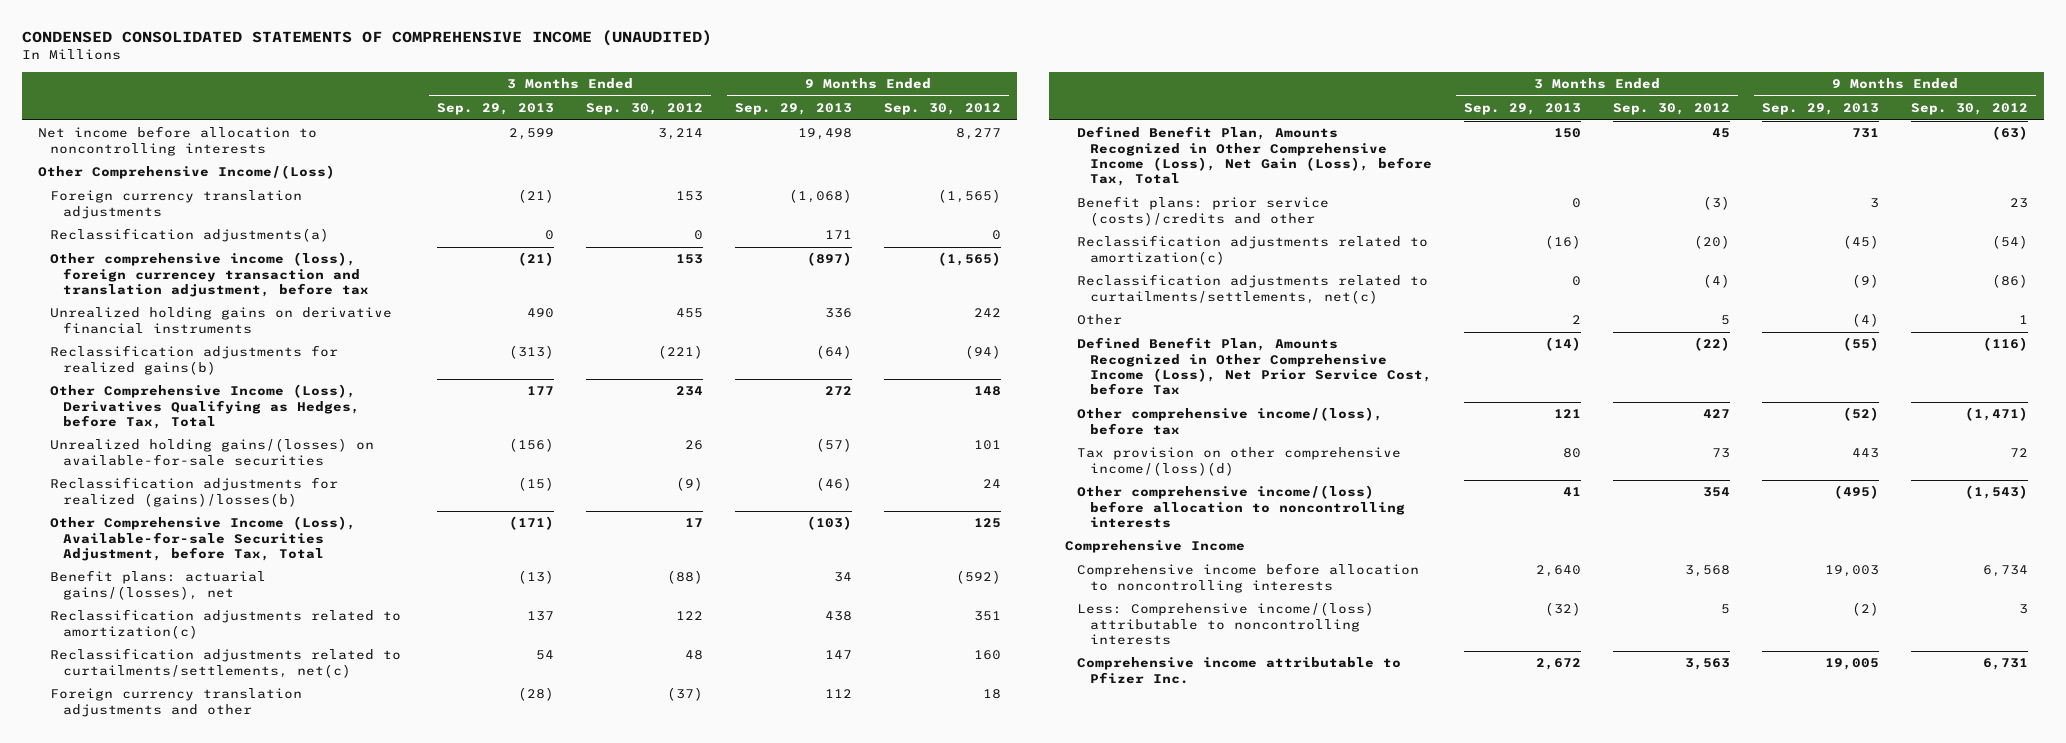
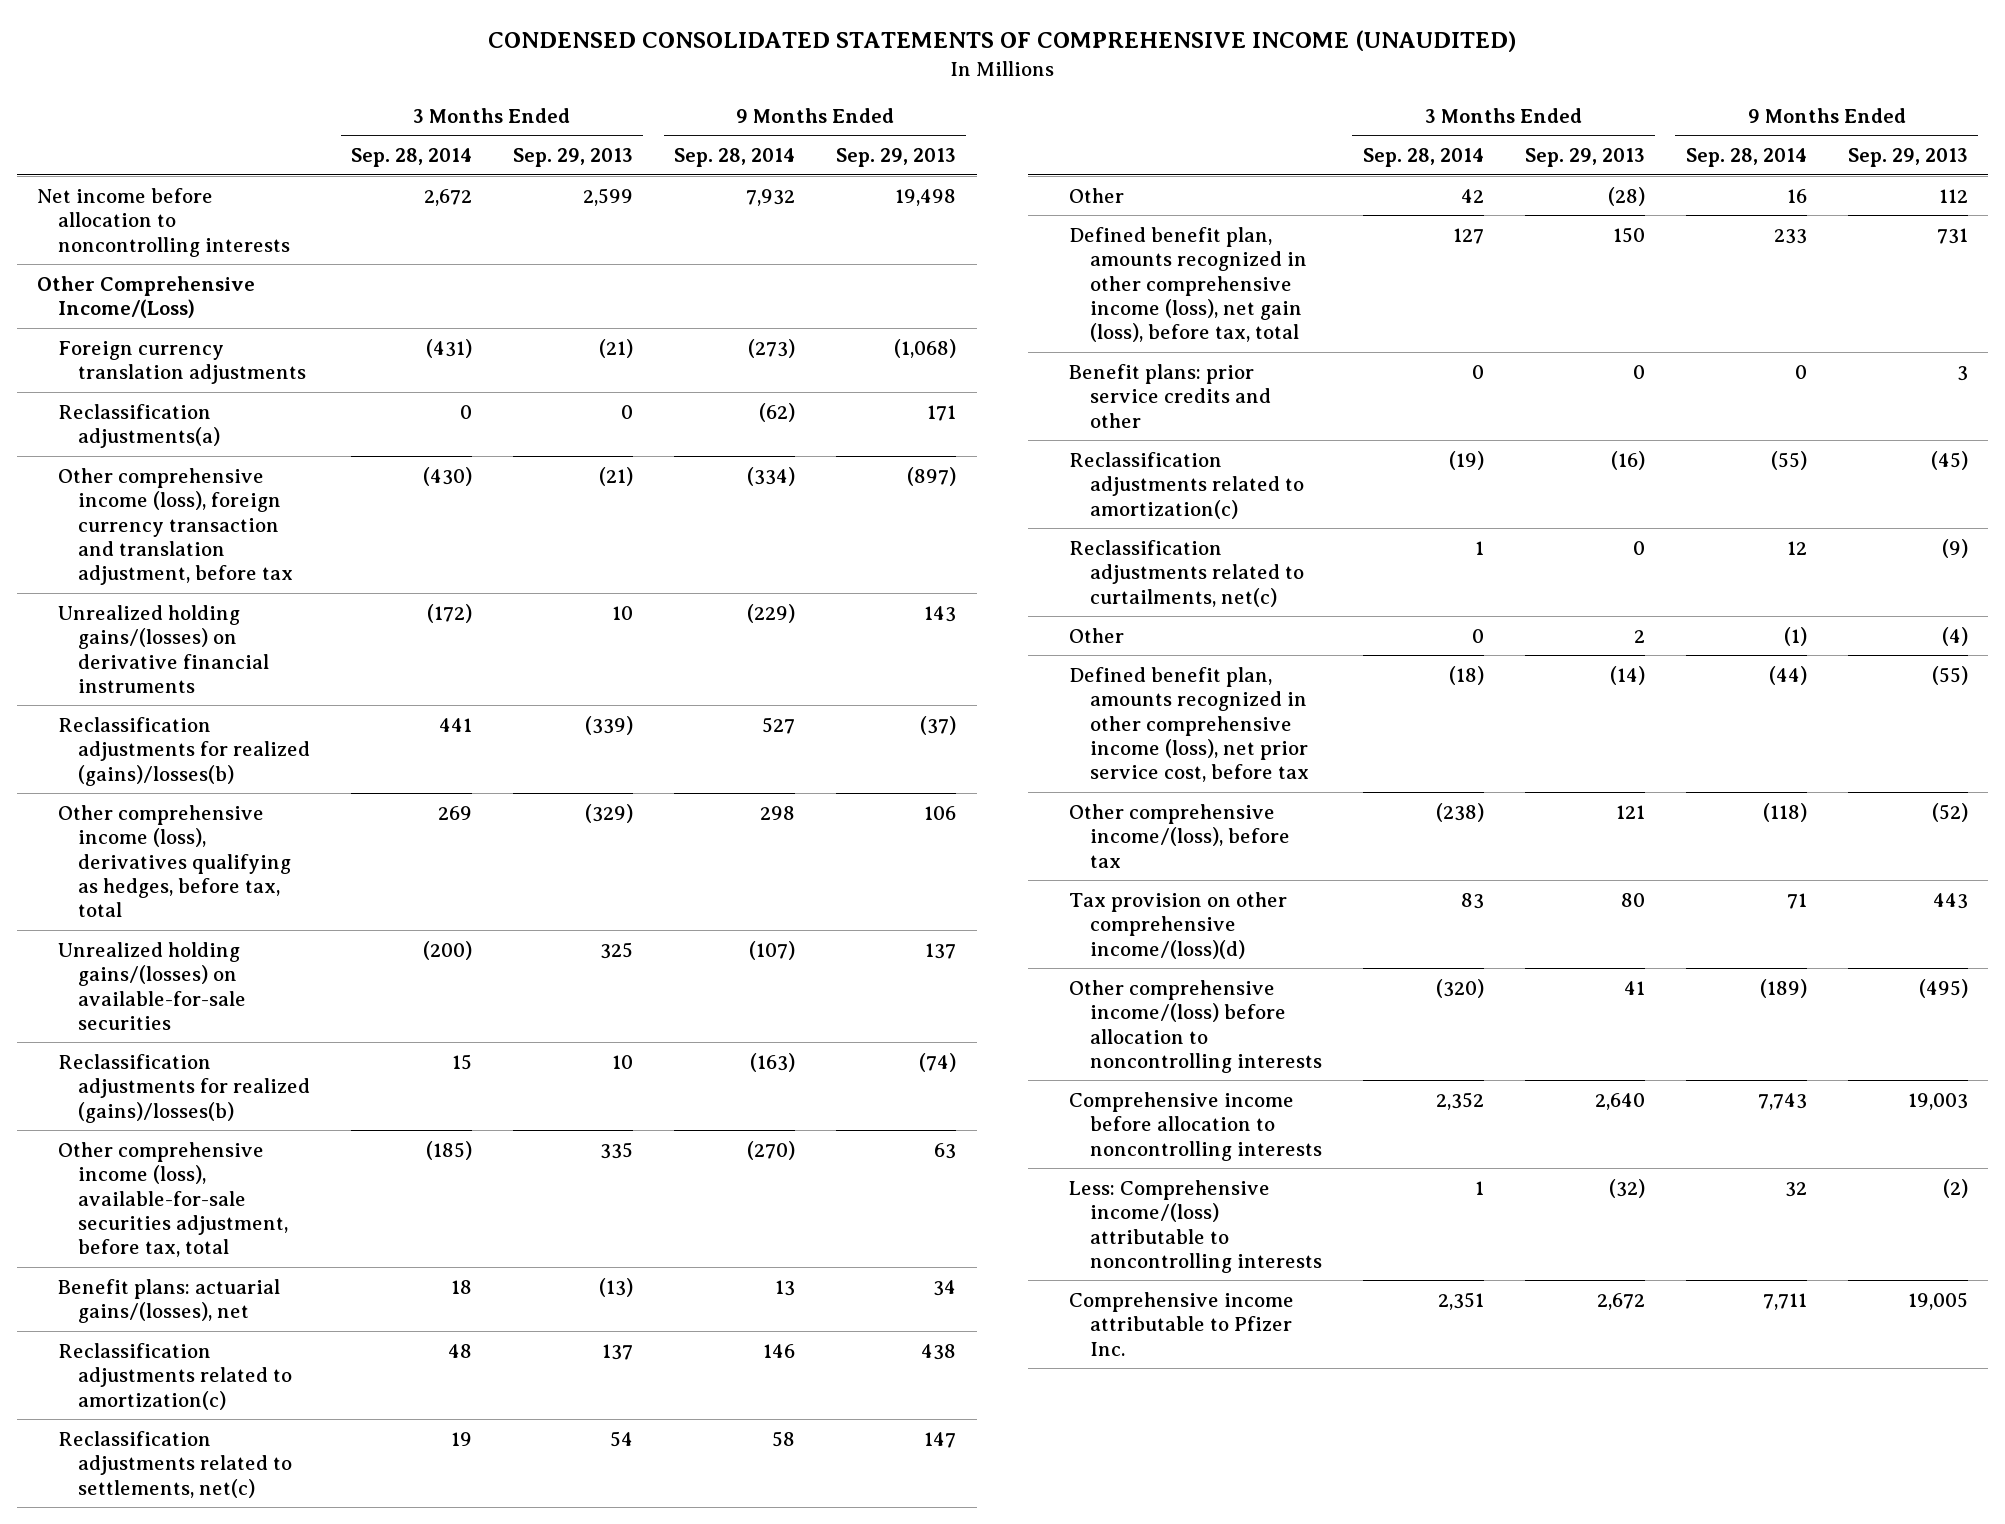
[585,103,703,116] Sep. 30, 2012 -> none
[884,103,1002,116] Sep. 30, 2012 -> none
none -> [351,148,473,168] Sep. 28, 2014
none -> [674,148,796,168] Sep. 28, 2014
[50,252,369,297] Other comprehensive income (loss), foreign currencey transaction and translation adjustment, before tax -> [57,467,294,586] Other comprehensive income (loss), foreign currency transaction and translation adjustment, before tax
[50,307,393,334] Unrealized holding gains on derivative financial instruments -> [57,604,270,693] Unrealized holding gains/(losses) on derivative financial instruments
[526,308,554,319] 490 -> [612,605,634,620] 10
[824,308,852,319] 336 -> [924,605,957,622] 143
[50,345,339,375] Reclassification adjustments for realized gains(b) -> [57,716,311,786] Reclassification adjustments for realized (gains)/losses(b)
[508,345,554,360] (313) -> [585,715,634,735] (339)
[815,345,852,360] (64) -> [920,715,957,735] (37)
[50,384,360,429] Other Comprehensive Income (Loss), Derivatives Qualifying as Hedges, before Tax, Total -> [57,804,292,918] Other comprehensive income (loss), derivatives qualifying as hedges, before tax, total
[526,386,554,396] 177 -> [585,803,634,823] (329)
[824,386,852,396] 272 -> [924,805,957,820] 106
[508,438,554,453] (156) -> [600,941,634,959] 325
[815,438,852,453] (57) -> [925,942,957,959] 137
[517,477,554,492] (15) -> [612,1054,634,1069] 10
[815,477,852,492] (46) -> [919,1052,957,1072] (74)
[50,516,357,561] Other Comprehensive Income (Loss), Available-for-sale Securities Adjustment, before Tax, Total -> [57,1141,289,1258] Other comprehensive income (loss), available-for-sale securities adjustment, before tax, total
[508,516,554,531] (171) -> [600,1141,634,1159] 335
[806,516,852,531] (103) -> [934,1142,957,1159] 63
[50,648,402,678] Reclassification adjustments related to curtailments/settlements, net(c) -> [57,1430,293,1498] Reclassification adjustments related to settlements, net(c)
[50,688,303,717] Foreign currency translation adjustments and other -> [1069,187,1125,203] Other
[1077,126,1432,187] Defined Benefit Plan, Amounts Recognized in Other Comprehensive Income (Loss), Net Gain (Loss), before Tax, Total -> [1069,226,1307,343] Defined benefit plan, amounts recognized in other comprehensive income (loss), net gain (loss), before tax, total
[1077,196,1330,226] Benefit plans: prior service (costs)/credits and other -> [1069,363,1271,428] Benefit plans: prior service credits and other
[1077,274,1429,304] Reclassification adjustments related to curtailments/settlements, net(c) -> [1069,539,1304,607] Reclassification adjustments related to curtailments, net(c)
[1077,337,1432,396] Defined Benefit Plan, Amounts Recognized in Other Comprehensive Income (Loss), Net Prior Service Cost, before Tax -> [1069,666,1309,783] Defined benefit plan, amounts recognized in other comprehensive income (loss), net prior service cost, before tax
[1065,540,1246,554] Comprehensive Income -> none

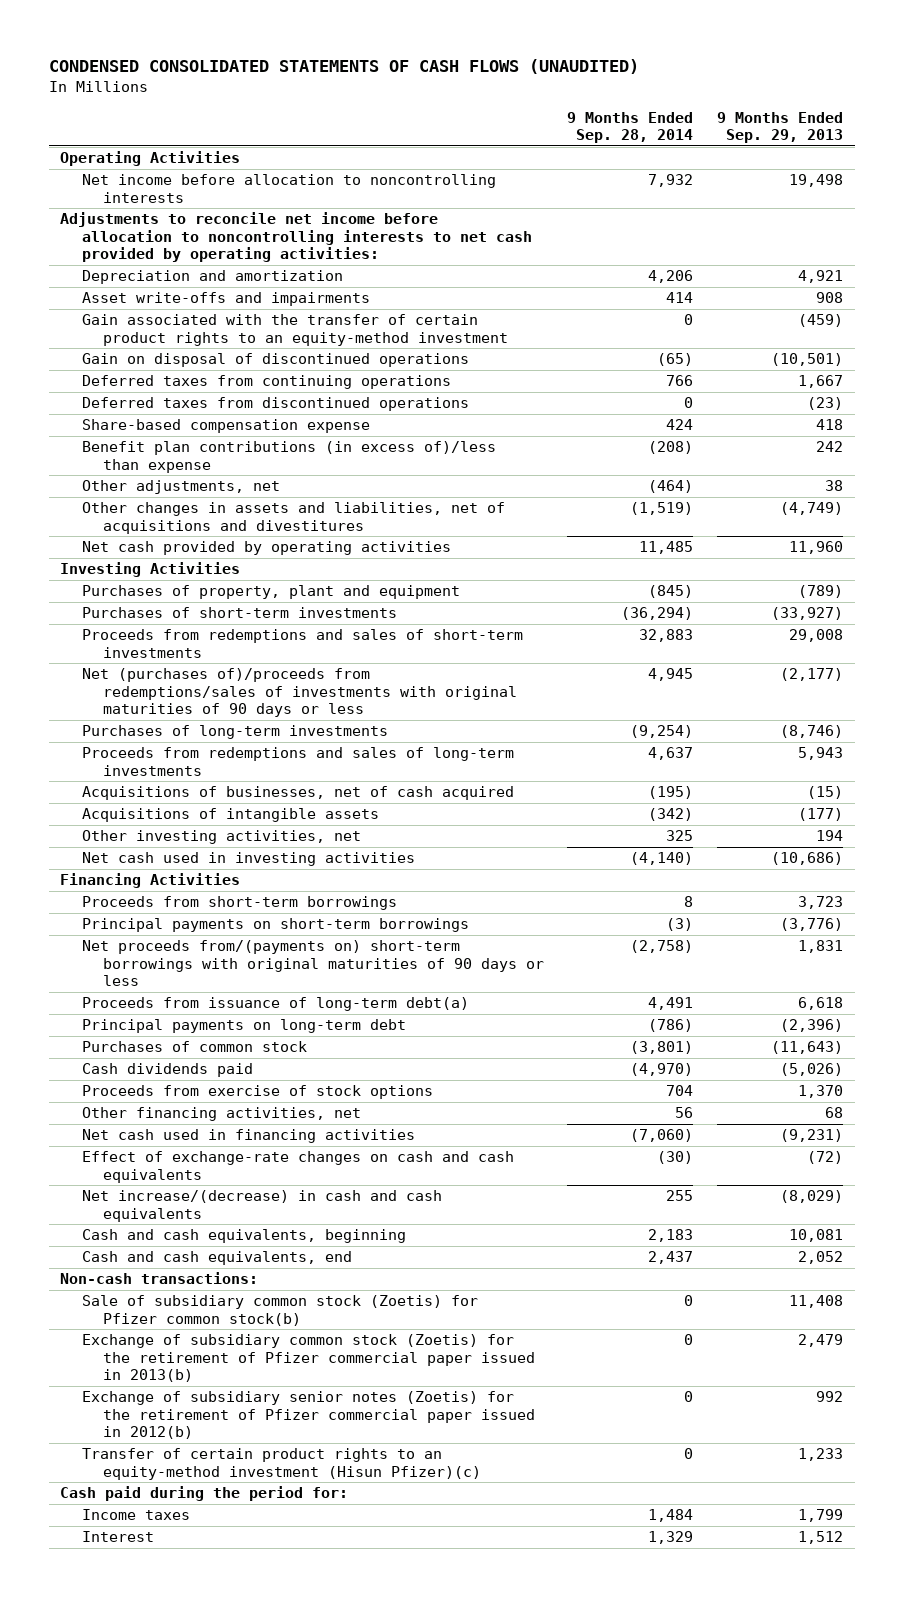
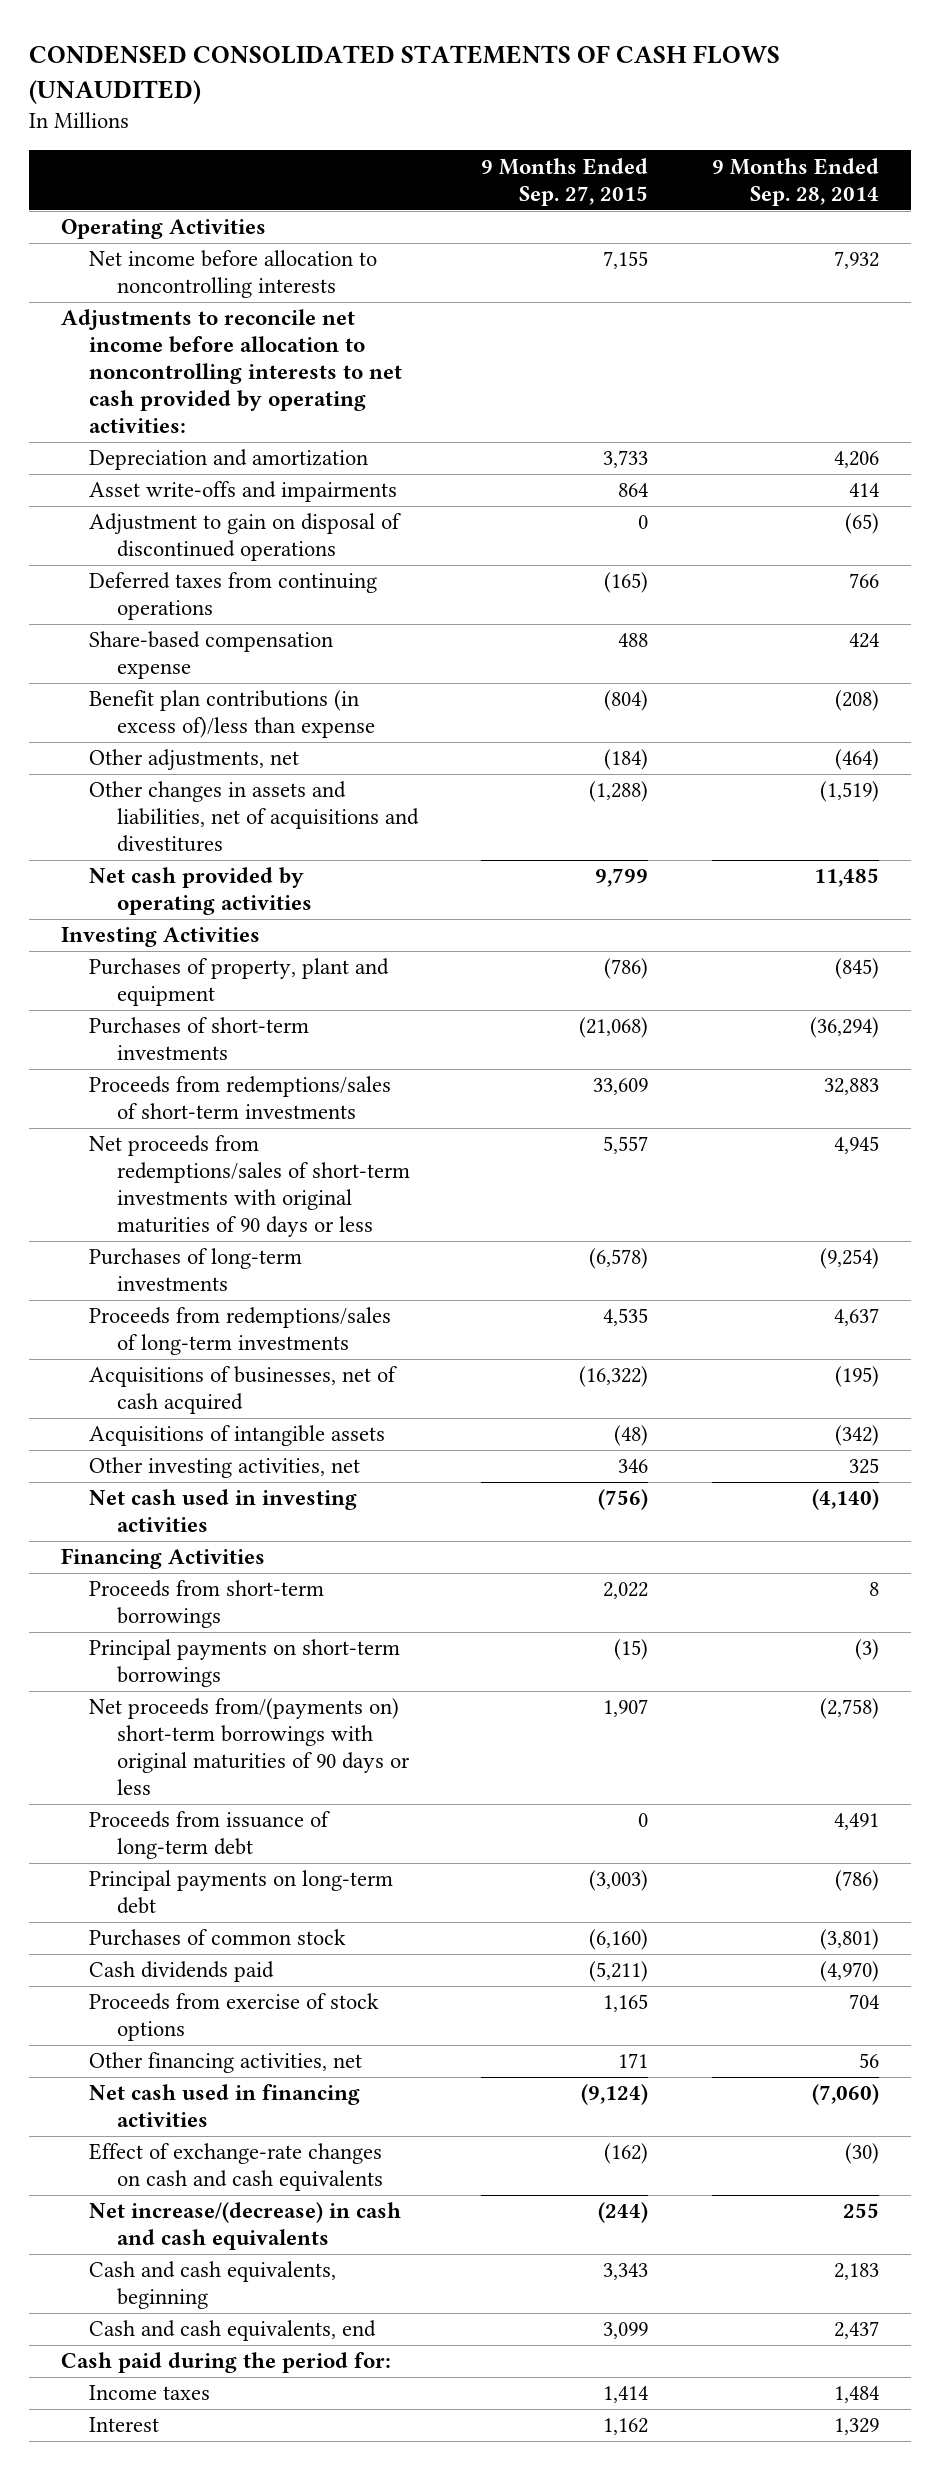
[716,111,843,144] 9 Months Ended Sep. 29, 2013 -> none
none -> [481,157,649,206] 9 Months Ended Sep. 27, 2015
[81,314,508,346] Gain associated with the transfer of certain product rights to an equity-method investment -> none
[81,353,469,368] Gain on disposal of discontinued operations -> [88,513,401,562] Adjustment to gain on disposal of discontinued operations
[81,397,469,412] Deferred taxes from discontinued operations -> none
[81,629,523,658] Proceeds from redemptions and sales of short-term investments -> [88,1076,391,1120] Proceeds from redemptions/sales of short-term investments
[81,668,517,718] Net (purchases of)/proceeds from redemptions/sales of investments with original maturities of 90 days or less -> [88,1135,410,1237] Net proceeds from redemptions/sales of short-term investments with original maturities of 90 days or less
[81,747,514,776] Proceeds from redemptions and sales of long-term investments -> [88,1307,391,1356] Proceeds from redemptions/sales of long-term investments
[81,997,469,1012] Proceeds from issuance of long-term debt(a) -> [88,1811,330,1860] Proceeds from issuance of long-term debt
[60,1272,259,1285] Non-cash transactions: -> none
[81,1295,478,1326] Sale of subsidiary common stock (Zoetis) for Pfizer common stock(b) -> none
[81,1334,535,1383] Exchange of subsidiary common stock (Zoetis) for the retirement of Pfizer commercial paper issued in 2013(b) -> none
[81,1391,535,1440] Exchange of subsidiary senior notes (Zoetis) for the retirement of Pfizer commercial paper issued in 2012(b) -> none
[81,1448,481,1480] Transfer of certain product rights to an equity-method investment (Hisun Pfizer)(c) -> none

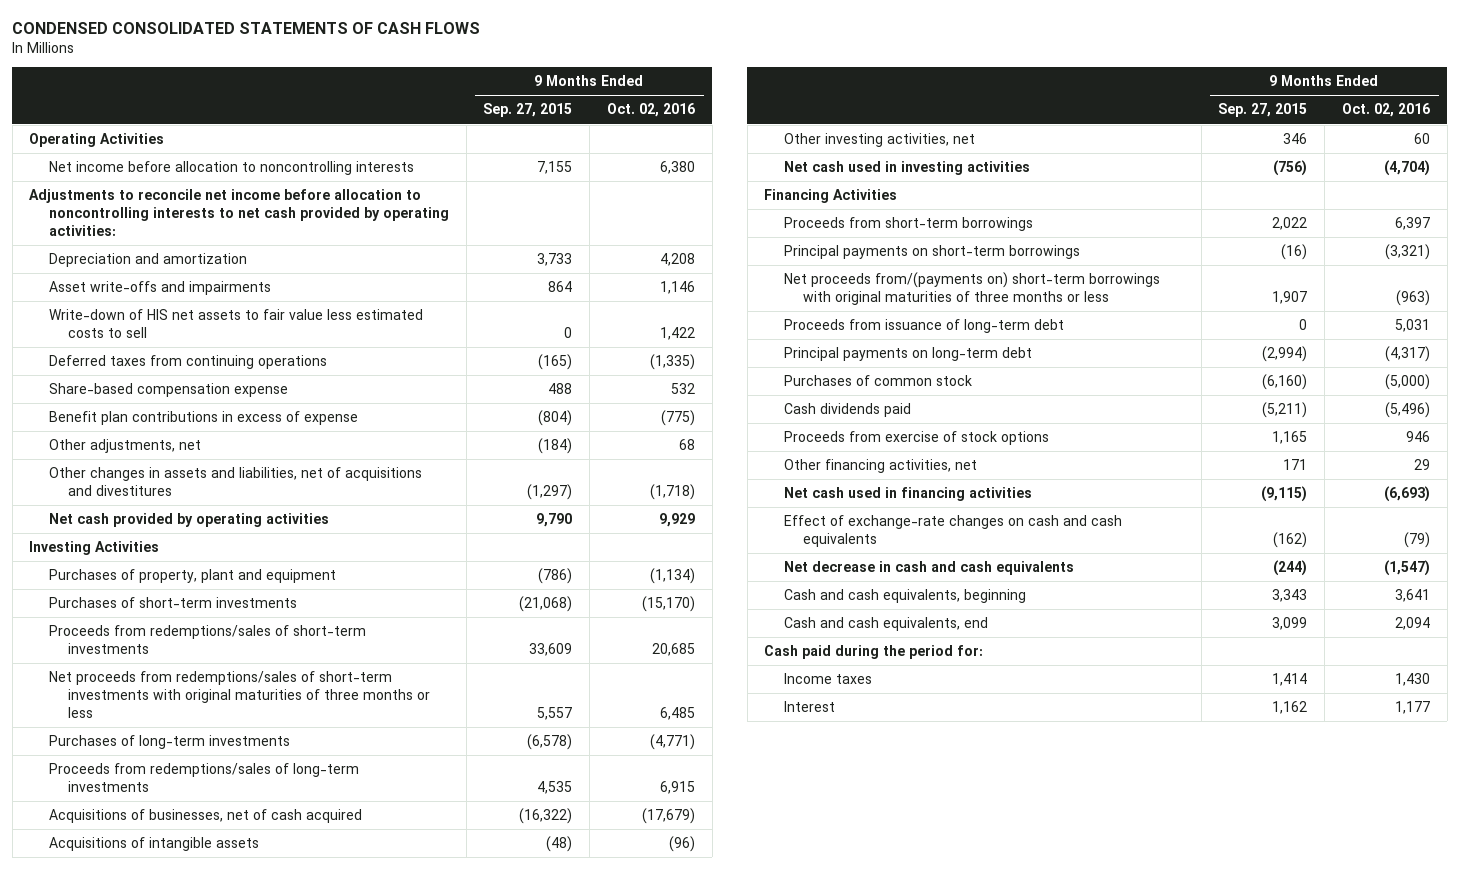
[28,45,780,105] CONDENSED CONSOLIDATED STATEMENTS OF CASH FLOWS (UNAUDITED) -> [12,21,481,34] CONDENSED CONSOLIDATED STATEMENTS OF CASH FLOWS
[712,157,880,206] 9 Months Ended Sep. 28, 2014 -> none
none -> [606,103,695,118] Oct. 02, 2016
[88,513,401,562] Adjustment to gain on disposal of discontinued operations -> none
none -> [48,309,423,338] Write-down of HIS net assets to fair value less estimated costs to sell
[88,690,375,739] Benefit plan contributions (in excess of)/less than expense -> [48,411,358,426] Benefit plan contributions in excess of expense
[589,781,649,803] (1,288) -> [527,483,573,500] (1,297)
[595,868,649,888] 9,799 -> [536,513,573,528] 9,790
[88,1135,410,1237] Net proceeds from redemptions/sales of short-term investments with original maturities of 90 days or less -> [48,671,431,718] Net proceeds from redemptions/sales of short-term investments with original maturities of three months or less
[614,1639,649,1661] (15) -> [1281,244,1308,261] (16)
[88,1698,410,1795] Net proceeds from/(payments on) short-term borrowings with original maturities of 90 days or less -> [783,272,1160,305] Net proceeds from/(payments on) short-term borrowings with original maturities of three months or less
[589,1870,649,1892] (3,003) -> [1262,346,1308,363] (2,994)
[581,2084,649,2106] (9,124) -> [1261,486,1308,503] (9,115)
[88,2202,401,2251] Net increase/(decrease) in cash and cash equivalents -> [783,561,1074,576] Net decrease in cash and cash equivalents

